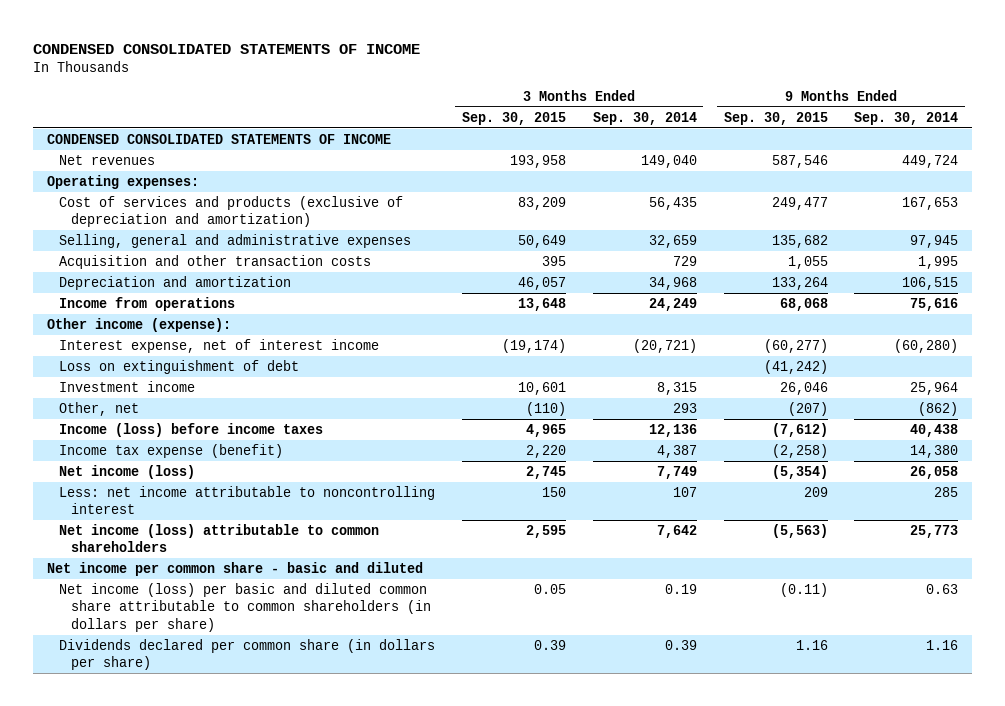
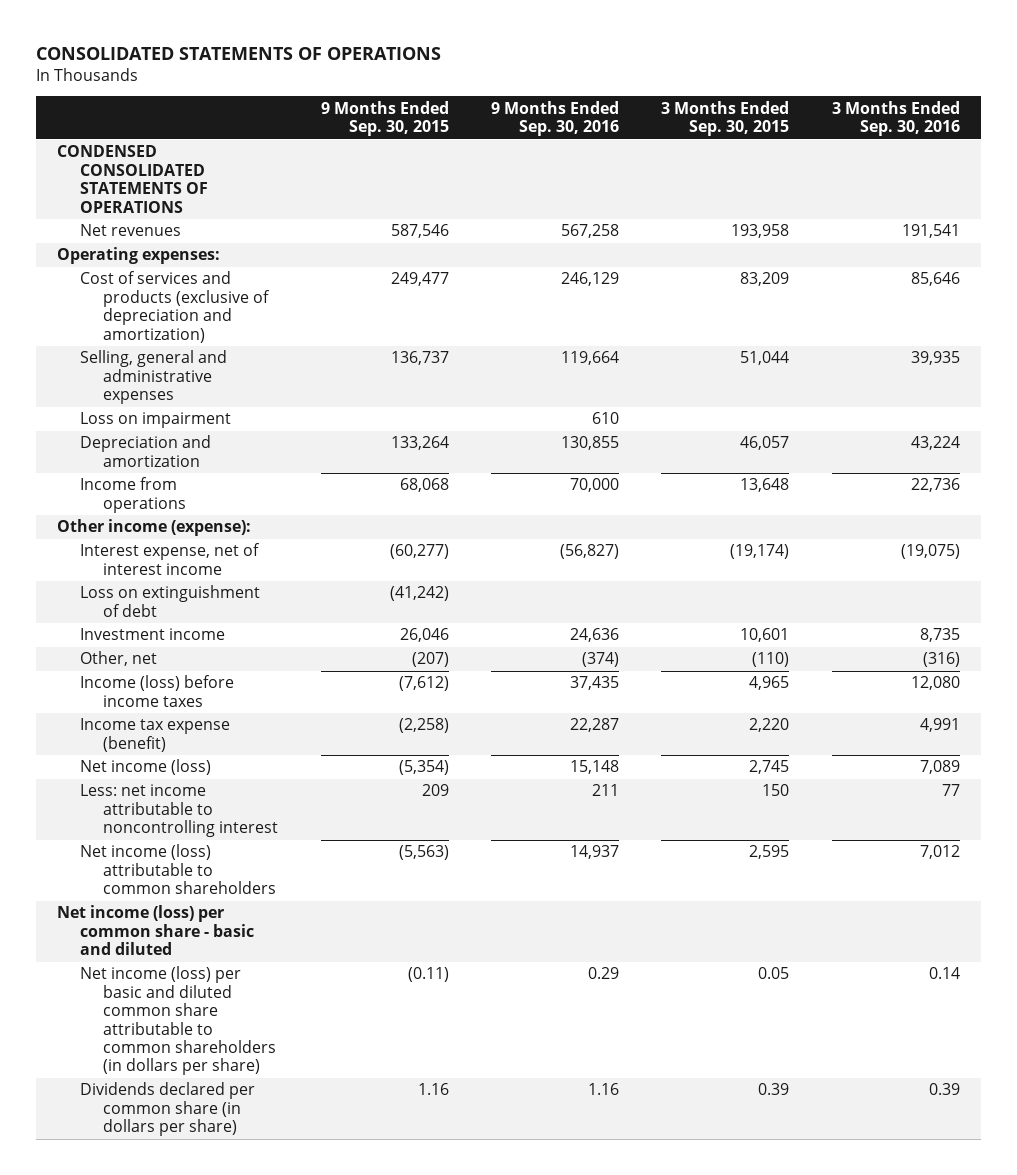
[33,44,421,55] CONDENSED CONSOLIDATED STATEMENTS OF INCOME -> [36,47,442,61] CONSOLIDATED STATEMENTS OF OPERATIONS
[592,111,697,125] Sep. 30, 2014 -> none
[854,111,959,125] Sep. 30, 2014 -> none
none -> [490,100,619,137] 9 Months Ended Sep. 30, 2016
none -> [831,100,960,137] 3 Months Ended Sep. 30, 2016
[46,133,391,144] CONDENSED CONSOLIDATED STATEMENTS OF INCOME -> [57,145,209,213] CONDENSED CONSOLIDATED STATEMENTS OF OPERATIONS
[58,254,371,269] Acquisition and other transaction costs -> none
[517,234,566,248] 50,649 -> [740,351,790,366] 51,044
[771,234,828,248] 135,682 -> [390,351,449,366] 136,737
none -> [80,412,232,429] Loss on impairment
[46,561,423,576] Net income per common share - basic and diluted -> [57,905,255,956] Net income (loss) per common share - basic and diluted

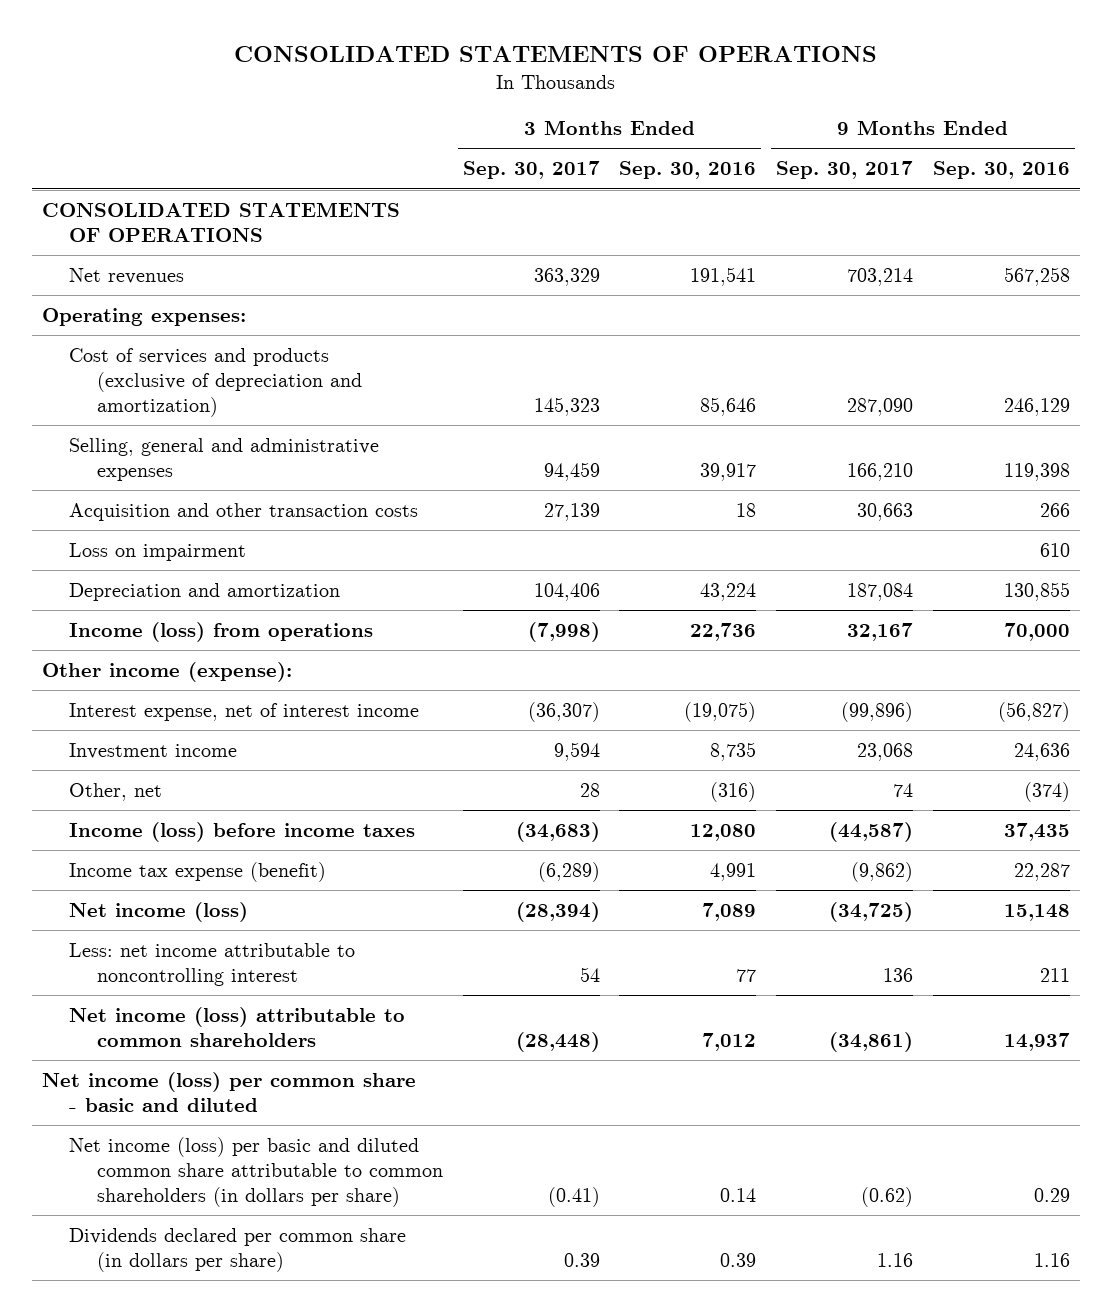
[320,100,449,137] 9 Months Ended Sep. 30, 2015 -> none
[661,100,790,137] 3 Months Ended Sep. 30, 2015 -> none
none -> [462,161,600,180] Sep. 30, 2017
none -> [776,161,914,180] Sep. 30, 2017
[57,145,209,213] CONDENSED CONSOLIDATED STATEMENTS OF OPERATIONS -> [41,201,400,242] CONSOLIDATED STATEMENTS OF OPERATIONS
[560,351,619,366] 119,664 -> [1004,462,1071,481] 119,398
[910,351,960,366] 39,935 -> [700,462,757,481] 39,917
none -> [69,502,419,521] Acquisition and other transaction costs
[80,477,187,513] Income from operations -> [69,621,374,642] Income (loss) from operations
[80,585,261,617] Loss on extinguishment of debt -> none

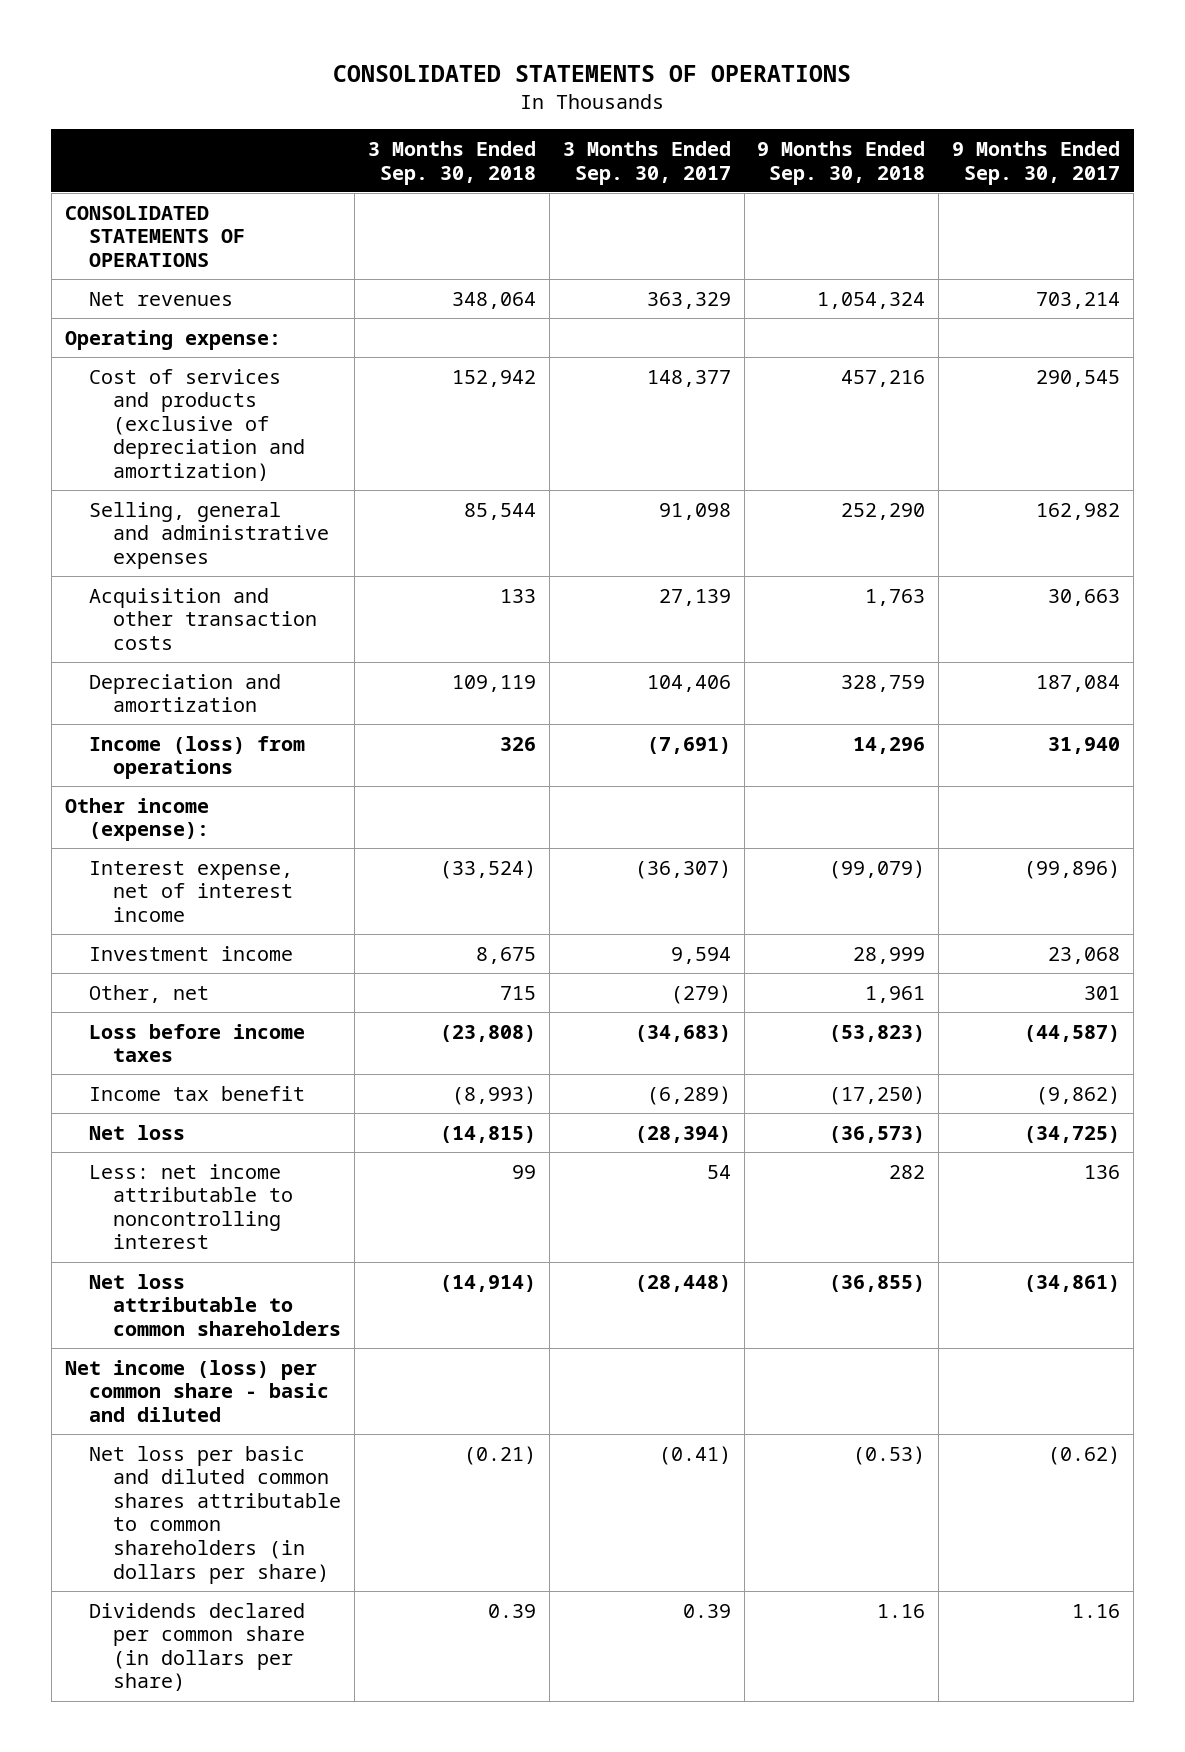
[619,161,757,180] Sep. 30, 2016 -> none
[933,161,1071,180] Sep. 30, 2016 -> none
none -> [367,140,536,185] 3 Months Ended Sep. 30, 2018
none -> [757,140,926,185] 9 Months Ended Sep. 30, 2018
[41,307,246,326] Operating expenses: -> [64,329,281,350] Operating expense:
[533,396,600,416] 145,323 -> [646,369,731,387] 148,377
[847,397,914,416] 287,090 -> [1036,369,1121,387] 290,545
[543,461,600,481] 94,459 -> [658,502,731,520] 91,098
[847,462,914,481] 166,210 -> [1036,502,1121,520] 162,982
[69,542,247,561] Loss on impairment -> none
[527,621,600,642] (7,998) -> [646,736,731,754] (7,691)
[847,622,914,641] 32,167 -> [1048,736,1121,754] 31,940
[579,782,600,797] 28 -> [670,984,731,1004] (279)
[893,782,914,797] 74 -> [1084,985,1121,1000] 301
[69,821,416,842] Income (loss) before income taxes -> [88,1023,305,1063] Loss before income taxes
[69,861,327,882] Income tax expense (benefit) -> [88,1085,305,1101] Income tax benefit
[69,901,249,922] Net income (loss) -> [88,1124,185,1140] Net loss
[69,1006,406,1047] Net income (loss) attributable to common shareholders -> [88,1273,342,1336] Net loss attributable to common shareholders
[69,1136,443,1207] Net income (loss) per basic and diluted common share attributable to common shareholders (in dollars per share) -> [88,1445,342,1584] Net loss per basic and diluted common shares attributable to common shareholders (in dollars per share)

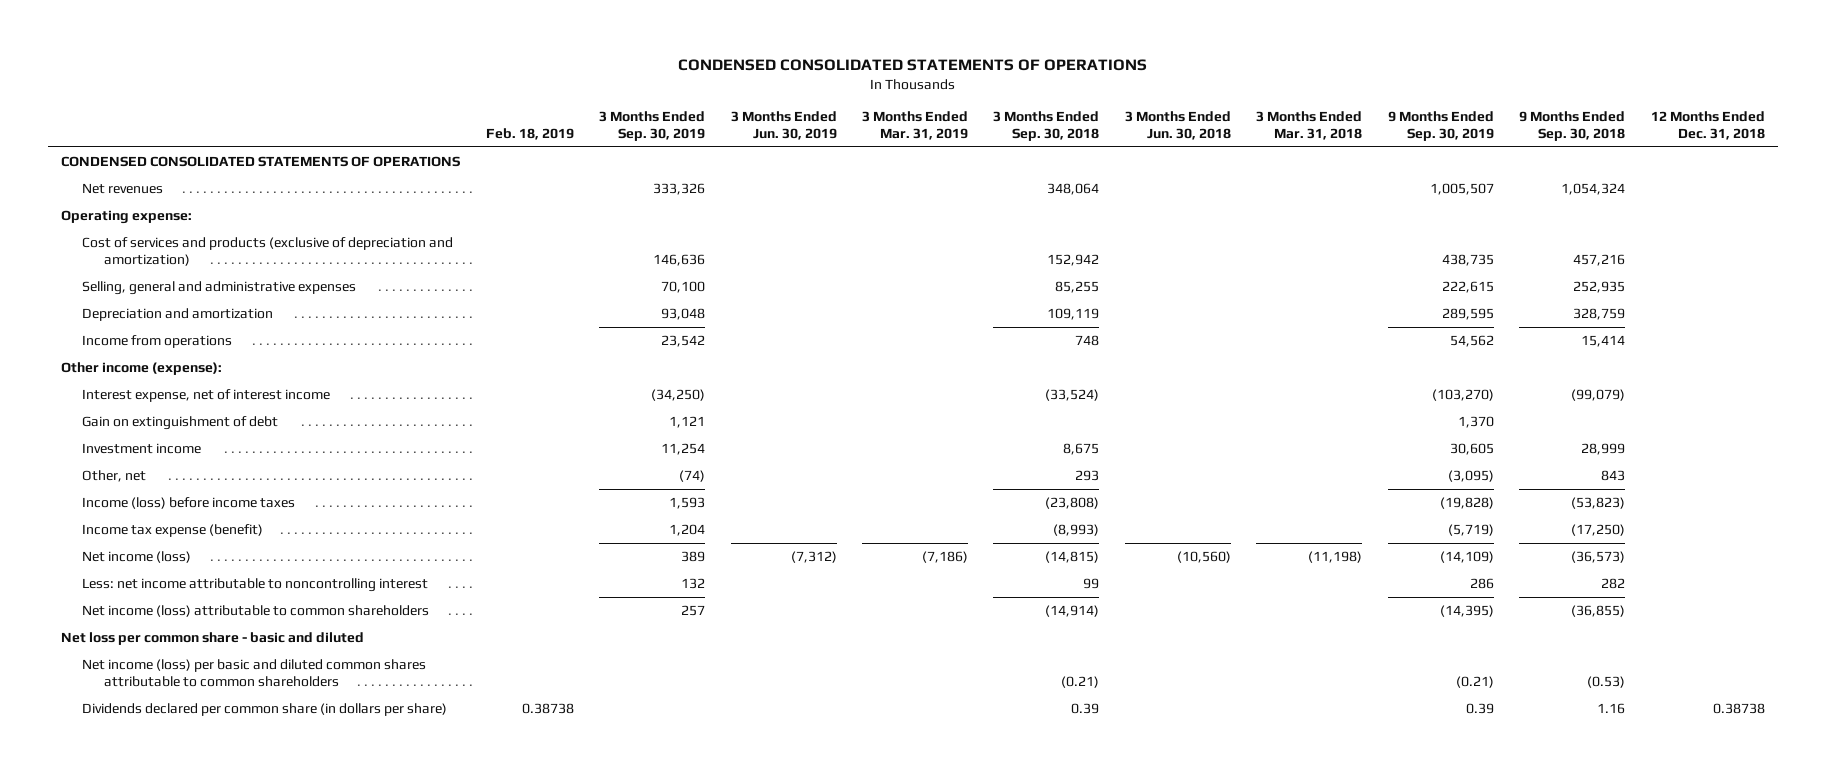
[333,65,852,83] CONSOLIDATED STATEMENTS OF OPERATIONS -> [677,59,1147,72] CONDENSED CONSOLIDATED STATEMENTS OF OPERATIONS
[562,140,731,185] 3 Months Ended Sep. 30, 2017 -> none
[952,140,1121,185] 9 Months Ended Sep. 30, 2017 -> none
none -> [485,128,574,141] Feb. 18, 2019
none -> [599,110,706,142] 3 Months Ended Sep. 30, 2019
none -> [730,110,837,141] 3 Months Ended Jun. 30, 2019
none -> [862,110,969,141] 3 Months Ended Mar. 31, 2019
none -> [1124,110,1231,141] 3 Months Ended Jun. 30, 2018
none -> [1256,110,1363,141] 3 Months Ended Mar. 31, 2018
none -> [1387,110,1494,142] 9 Months Ended Sep. 30, 2019
none -> [1650,110,1765,141] 12 Months Ended Dec. 31, 2018
[64,205,245,267] CONSOLIDATED STATEMENTS OF OPERATIONS -> [61,155,461,167] CONDENSED CONSOLIDATED STATEMENTS OF OPERATIONS
[88,587,318,650] Acquisition and other transaction costs -> none
[463,502,536,520] 85,544 -> [1055,280,1100,293] 85,255
[841,502,926,520] 252,290 -> [1573,280,1626,293] 252,935
[88,735,305,780] Income (loss) from operations -> [82,334,233,348] Income from operations
[499,736,536,751] 326 -> [1075,334,1100,346] 748
[853,736,926,754] 14,296 -> [1581,334,1626,347] 15,414
none -> [82,415,279,430] Gain on extinguishment of debt
[499,985,536,1000] 715 -> [1075,469,1100,481] 293
[865,985,926,1003] 1,961 -> [1601,469,1626,481] 843
[88,1023,305,1063] Loss before income taxes -> [82,496,296,509] Income (loss) before income taxes
[88,1085,305,1101] Income tax benefit -> [82,523,264,537] Income tax expense (benefit)
[88,1124,185,1140] Net loss -> [82,550,192,563] Net income (loss)
[88,1273,342,1336] Net loss attributable to common shareholders -> [82,604,430,617] Net income (loss) attributable to common shareholders
[64,1359,329,1422] Net income (loss) per common share - basic and diluted -> [61,631,365,645] Net loss per common share - basic and diluted
[88,1445,342,1584] Net loss per basic and diluted common shares attributable to common shareholders (in dollars per share) -> [82,658,427,688] Net income (loss) per basic and diluted common shares attributable to common shareholders

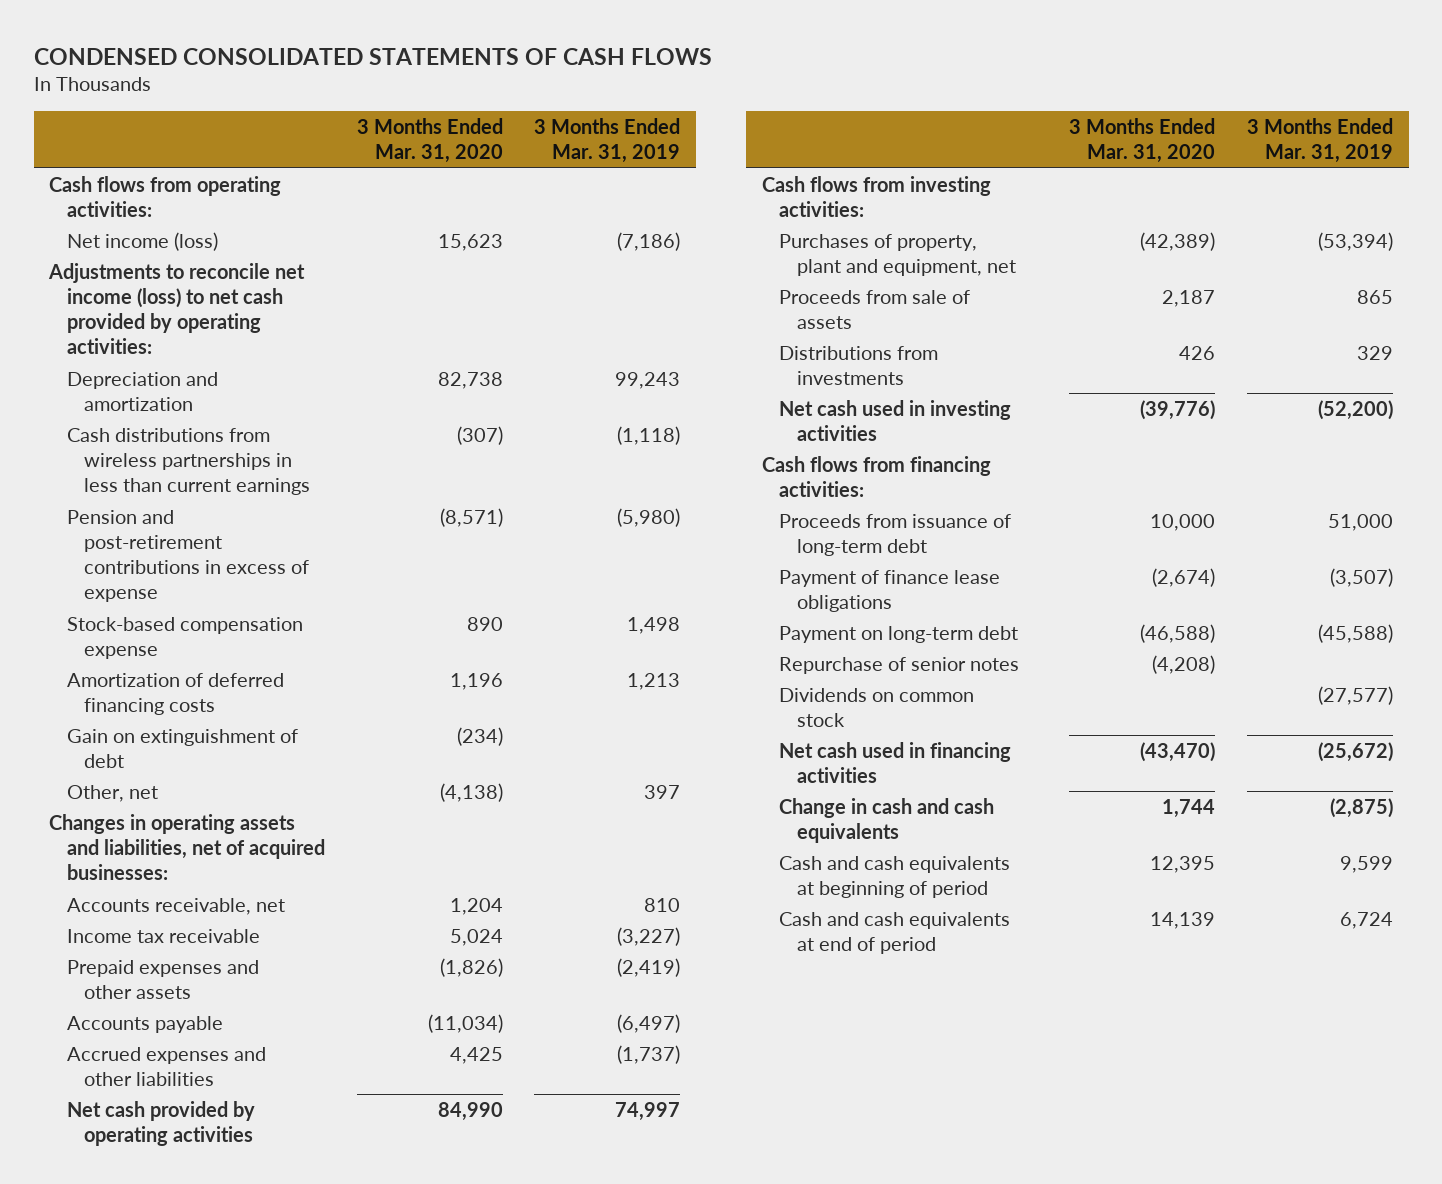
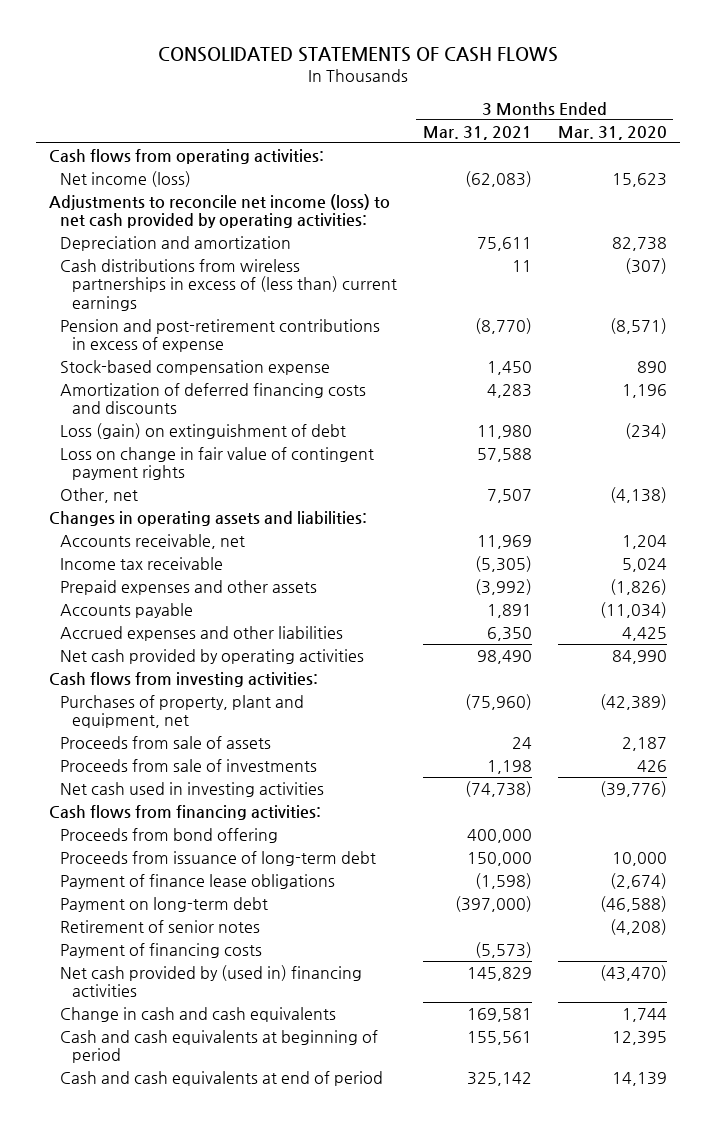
[33,47,712,65] CONDENSED CONSOLIDATED STATEMENTS OF CASH FLOWS -> [157,47,558,63] CONSOLIDATED STATEMENTS OF CASH FLOWS
[534,118,681,164] 3 Months Ended Mar. 31, 2019 -> none
none -> [422,125,532,140] Mar. 31, 2021
[66,427,311,496] Cash distributions from wireless partnerships in less than current earnings -> [60,258,397,311] Cash distributions from wireless partnerships in excess of (less than) current earnings
[66,672,284,715] Amortization of deferred financing costs -> [60,382,367,415] Amortization of deferred financing costs and discounts
[66,728,298,768] Gain on extinguishment of debt -> [60,422,347,439] Loss (gain) on extinguishment of debt
none -> [60,446,375,481] Loss on change in fair value of contingent payment rights
[49,813,325,881] Changes in operating assets and liabilities, net of acquired businesses: -> [48,510,367,526] Changes in operating assets and liabilities:
[779,345,939,385] Distributions from investments -> [60,758,318,772] Proceeds from sale of investments
none -> [60,827,279,843] Proceeds from bond offering
[779,687,975,727] Dividends on common stock -> none
[779,656,1020,674] Repurchase of senior notes -> [60,919,261,933] Retirement of senior notes
none -> [60,942,263,958] Payment of financing costs
[779,741,1012,783] Net cash used in financing activities -> [60,964,363,998] Net cash provided by (used in) financing activities

